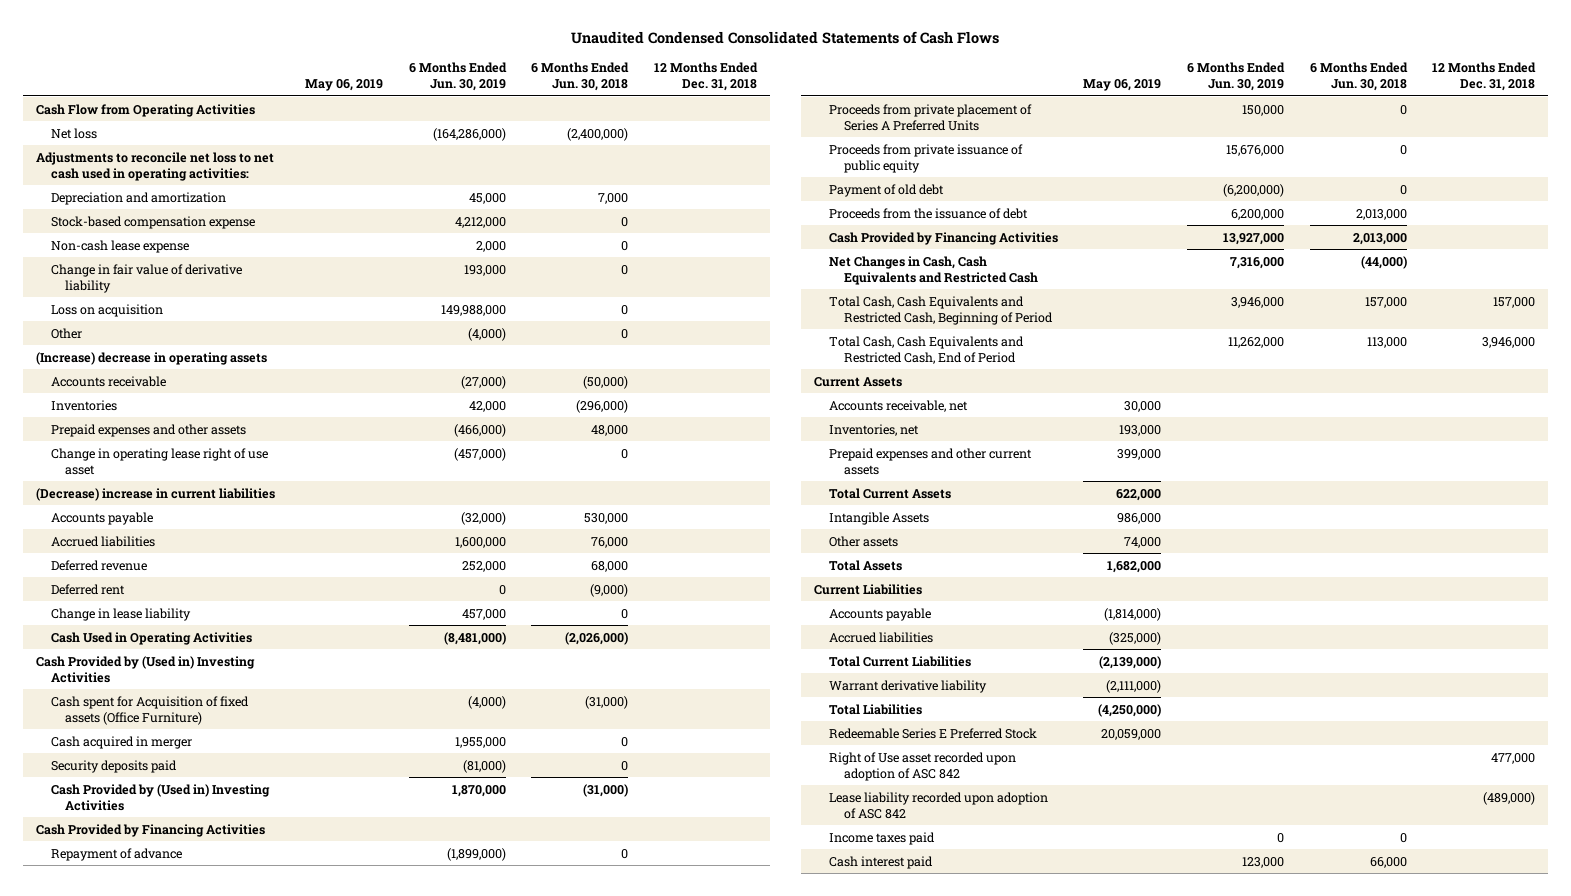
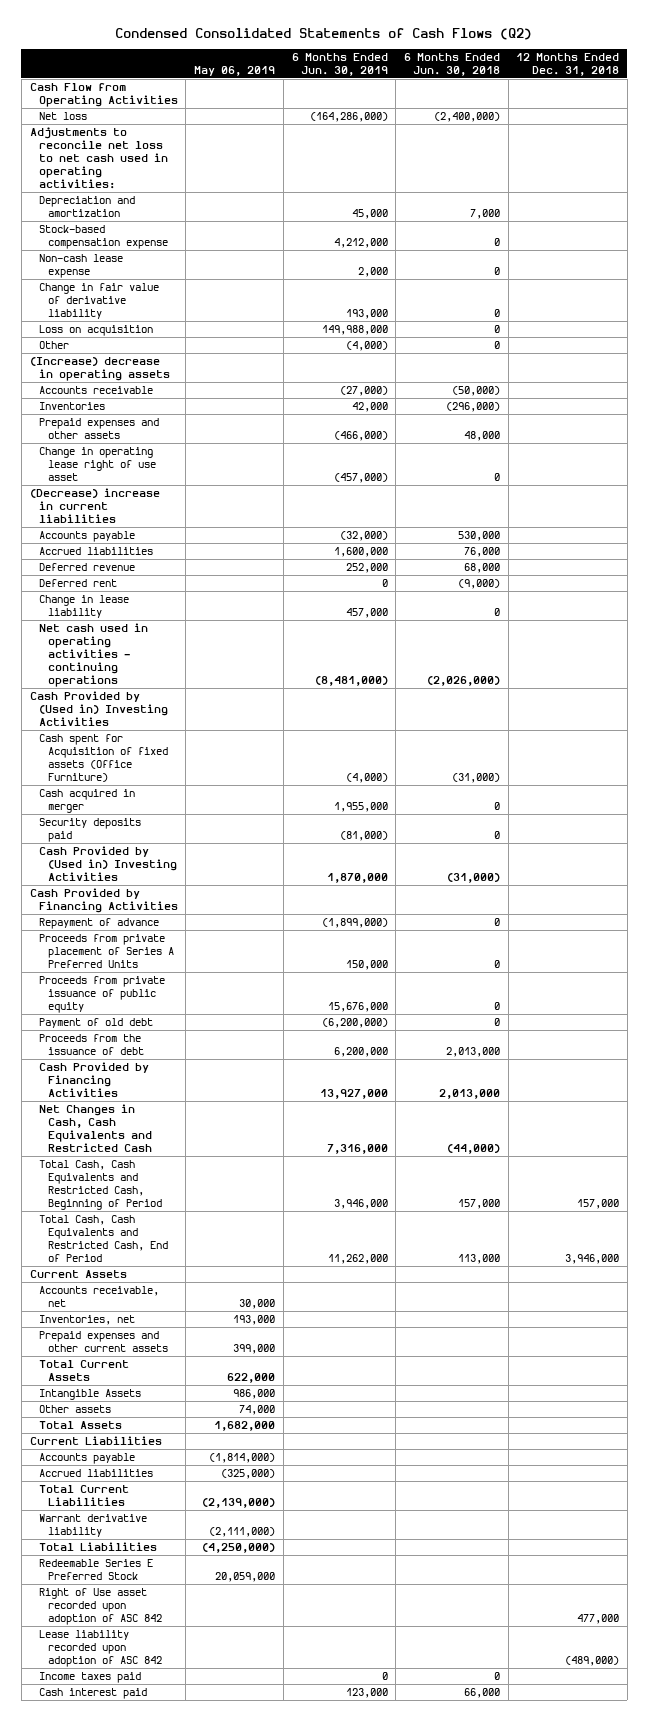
[571,30,1000,44] Unaudited Condensed Consolidated Statements of Cash Flows -> [115,28,533,41] Condensed Consolidated Statements of Cash Flows (Q2)
[50,631,252,645] Cash Used in Operating Activities -> [38,623,148,688] Net cash used in operating activities - continuing operations

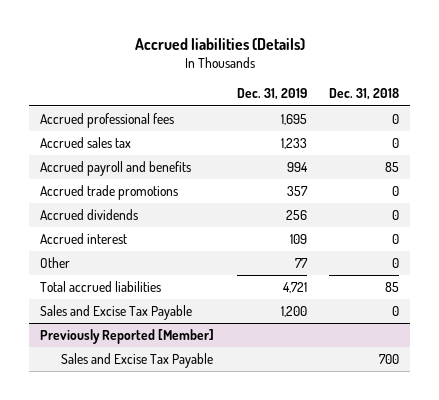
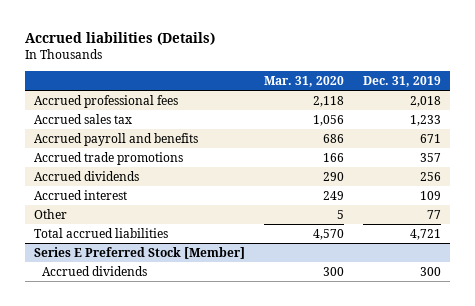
[329,88,400,101] Dec. 31, 2018 -> none
none -> [263,75,344,87] Mar. 31, 2020
[280,114,307,126] 1,695 -> [409,95,441,107] 2,018
[286,162,308,173] 994 -> [419,133,441,143] 671
[40,305,193,321] Sales and Excise Tax Payable -> none
[40,329,215,345] Previously Reported [Member] -> none
[61,353,214,369] Sales and Excise Tax Payable -> none
none -> [34,246,246,259] Series E Preferred Stock [Member]
none -> [42,265,148,276] Accrued dividends

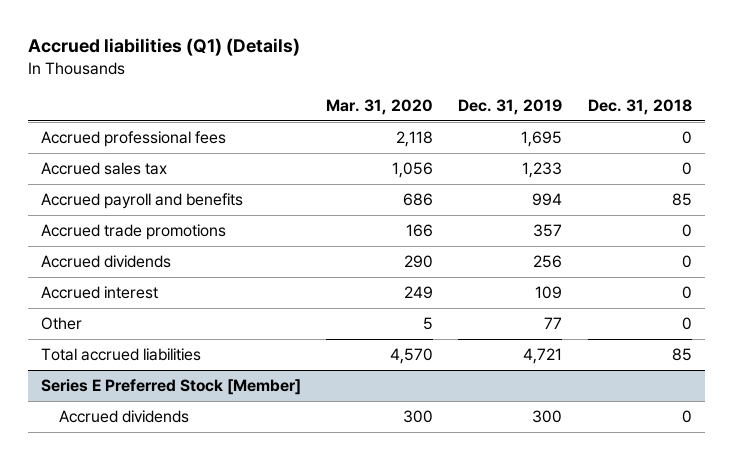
[24,32,215,46] Accrued liabilities (Details) -> [27,38,300,57] Accrued liabilities (Q1) (Details)
none -> [587,98,692,115] Dec. 31, 2018
[409,95,441,107] 2,018 -> [521,131,563,148] 1,695
[419,133,441,143] 671 -> [532,193,563,207] 994

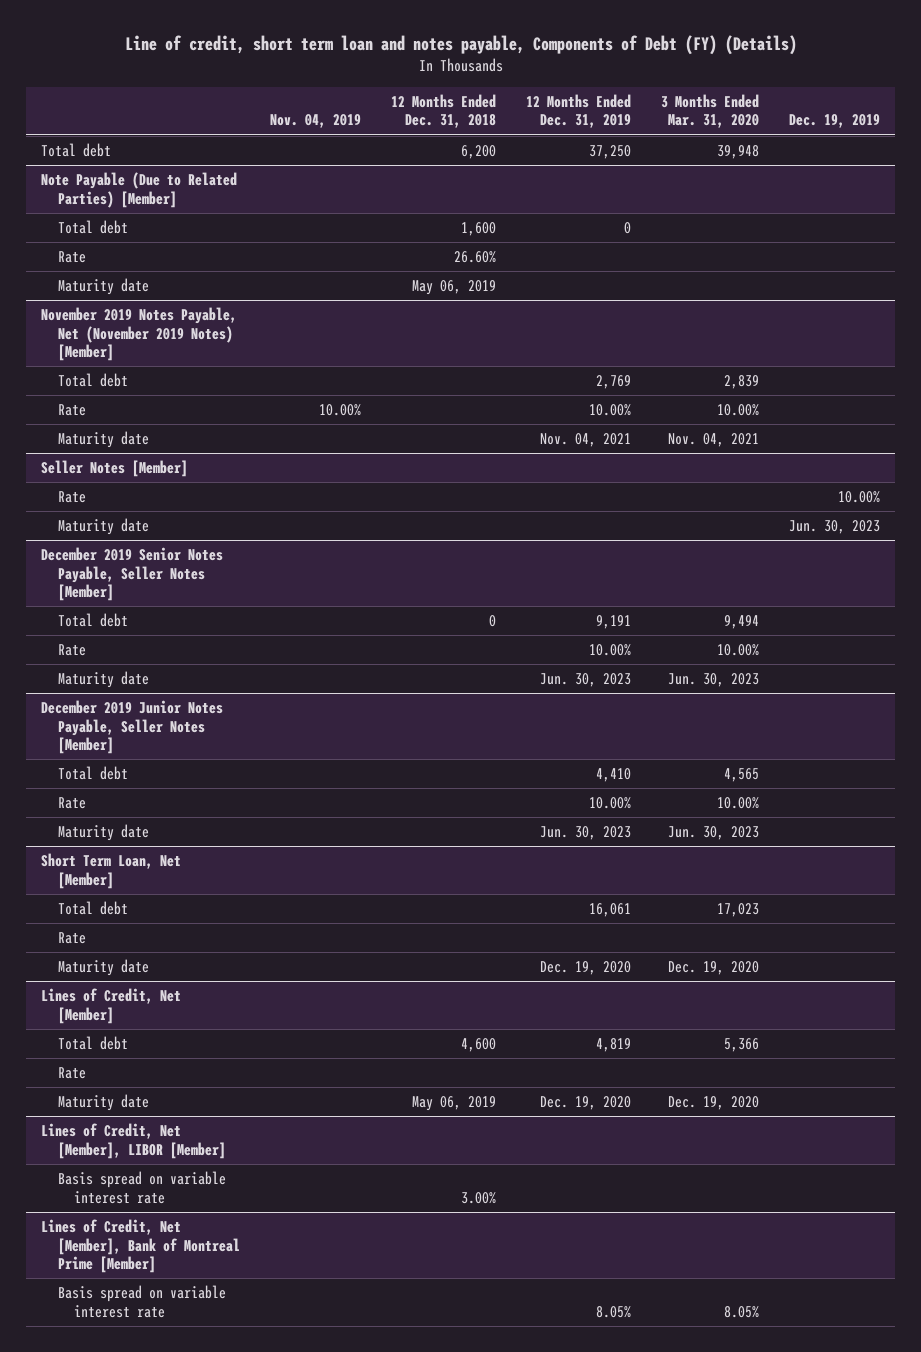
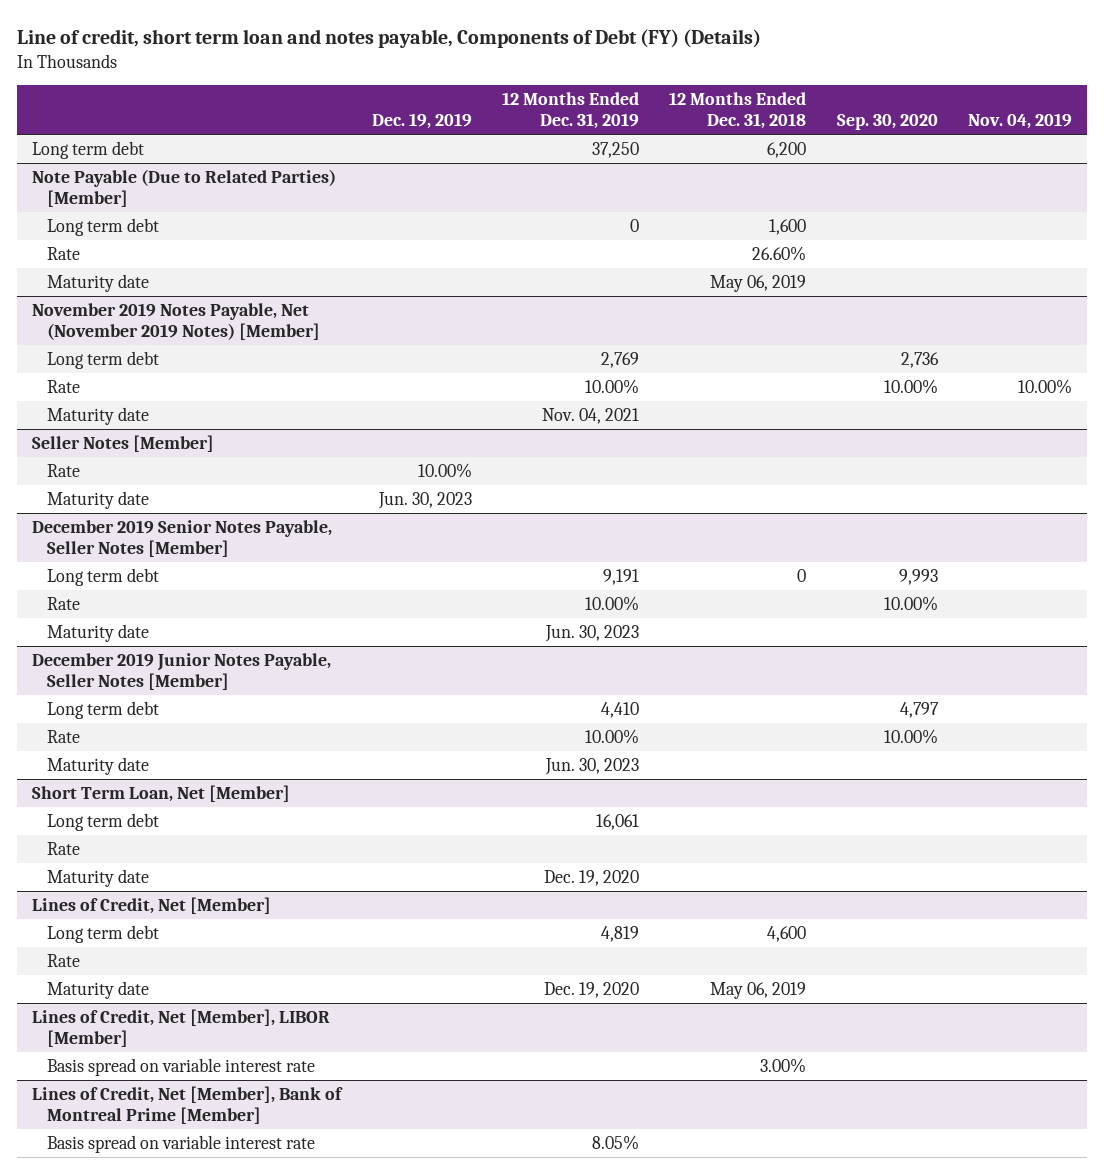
[660,93,759,129] 3 Months Ended Mar. 31, 2020 -> none
none -> [836,113,938,130] Sep. 30, 2020
[41,143,112,158] Total debt -> [32,140,145,159] Long term debt
[57,220,128,235] Total debt -> [46,217,159,236] Long term debt
[57,373,128,388] Total debt -> [46,350,159,369] Long term debt
[57,613,128,628] Total debt -> [46,567,159,586] Long term debt
[57,766,128,781] Total debt -> [46,700,159,719] Long term debt
[57,901,128,916] Total debt -> [46,812,159,831] Long term debt
[57,1036,128,1051] Total debt -> [46,924,159,943] Long term debt

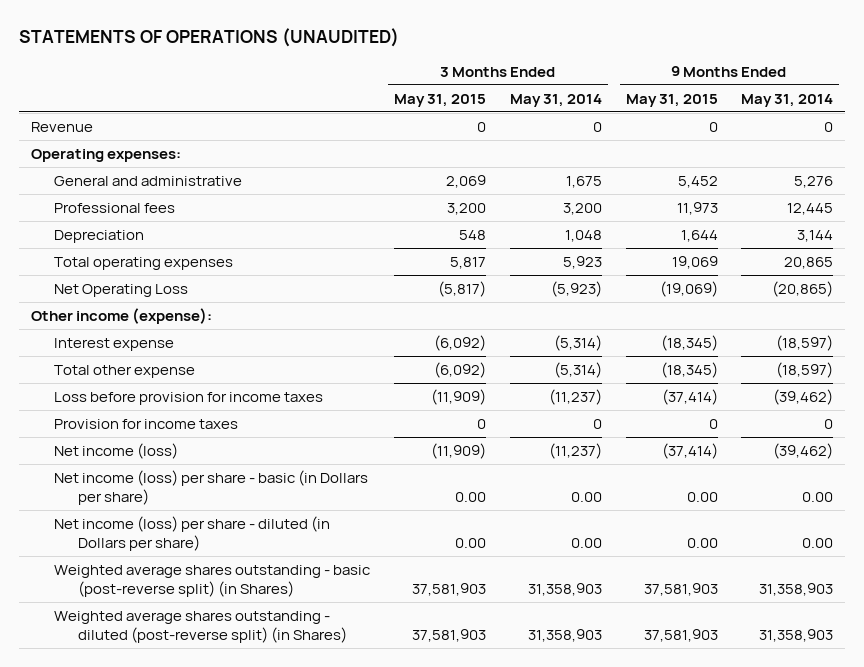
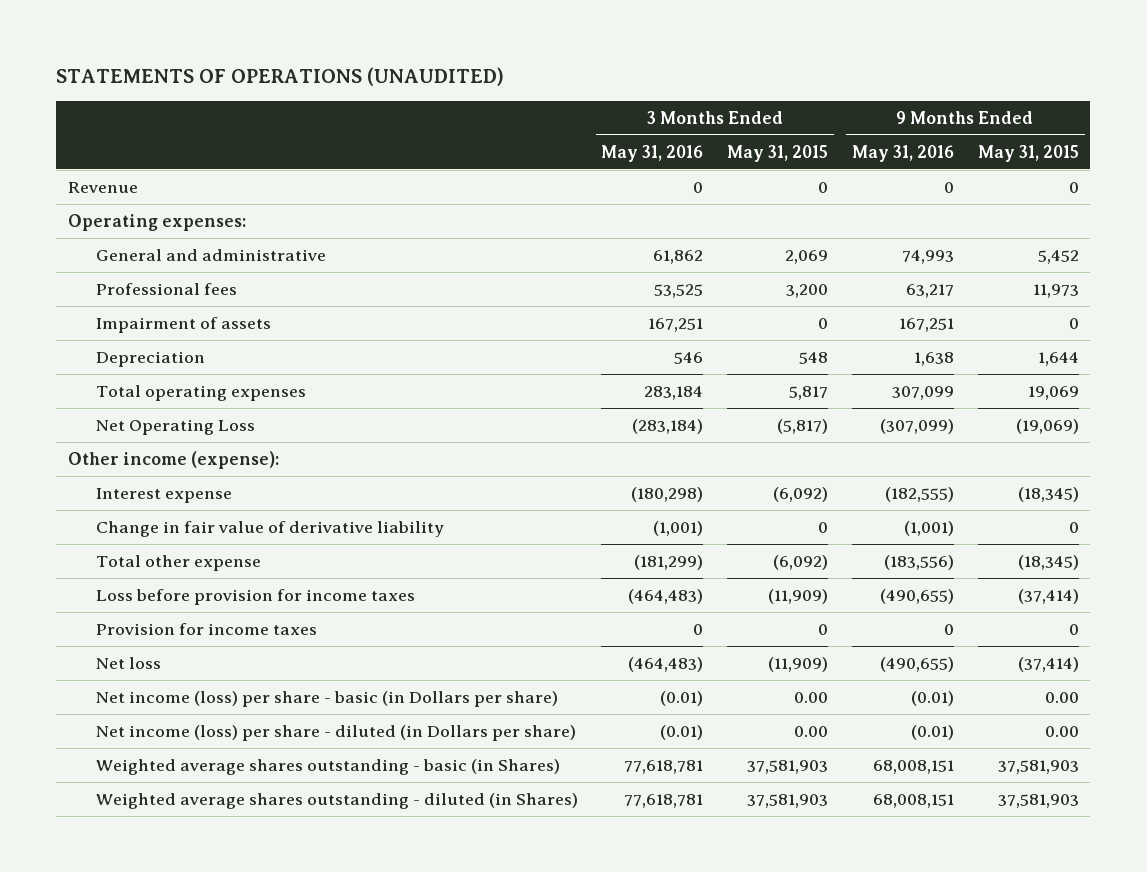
[509,93,602,107] May 31, 2014 -> none
[741,93,834,107] May 31, 2014 -> none
none -> [601,144,704,162] May 31, 2016
none -> [851,144,954,162] May 31, 2016
none -> [95,317,271,334] Impairment of assets
none -> [95,521,444,538] Change in fair value of derivative liability
[54,443,179,460] Net income (loss) -> [95,657,161,670] Net loss
[54,565,371,597] Weighted average shares outstanding - basic (post-reverse split) (in Shares) -> [95,759,560,776] Weighted average shares outstanding - basic (in Shares)
[54,611,348,643] Weighted average shares outstanding - diluted (post-reverse split) (in Shares) -> [95,793,578,810] Weighted average shares outstanding - diluted (in Shares)

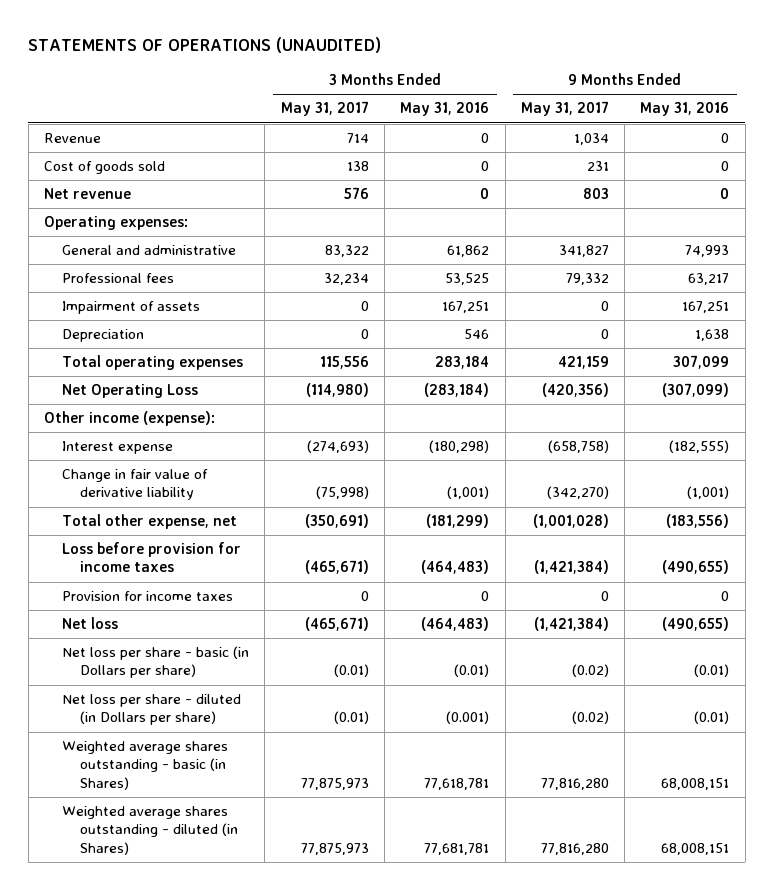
[727,144,829,162] May 31, 2015 -> none
[977,144,1079,162] May 31, 2015 -> none
none -> [280,101,369,117] May 31, 2017
none -> [520,101,609,117] May 31, 2017
none -> [43,161,165,175] Cost of goods sold
none -> [43,188,131,200] Net revenue
[95,555,261,572] Total other expense -> [62,514,238,530] Total other expense, net
[95,691,558,708] Net income (loss) per share - basic (in Dollars per share) -> [62,646,250,679] Net loss per share - basic (in Dollars per share)
[95,725,576,742] Net income (loss) per share - diluted (in Dollars per share) -> [62,694,242,726] Net loss per share - diluted (in Dollars per share)
[660,725,704,741] (0.01) -> [446,711,490,725] (0.001)
[624,794,704,809] 77,618,781 -> [424,842,490,855] 77,681,781

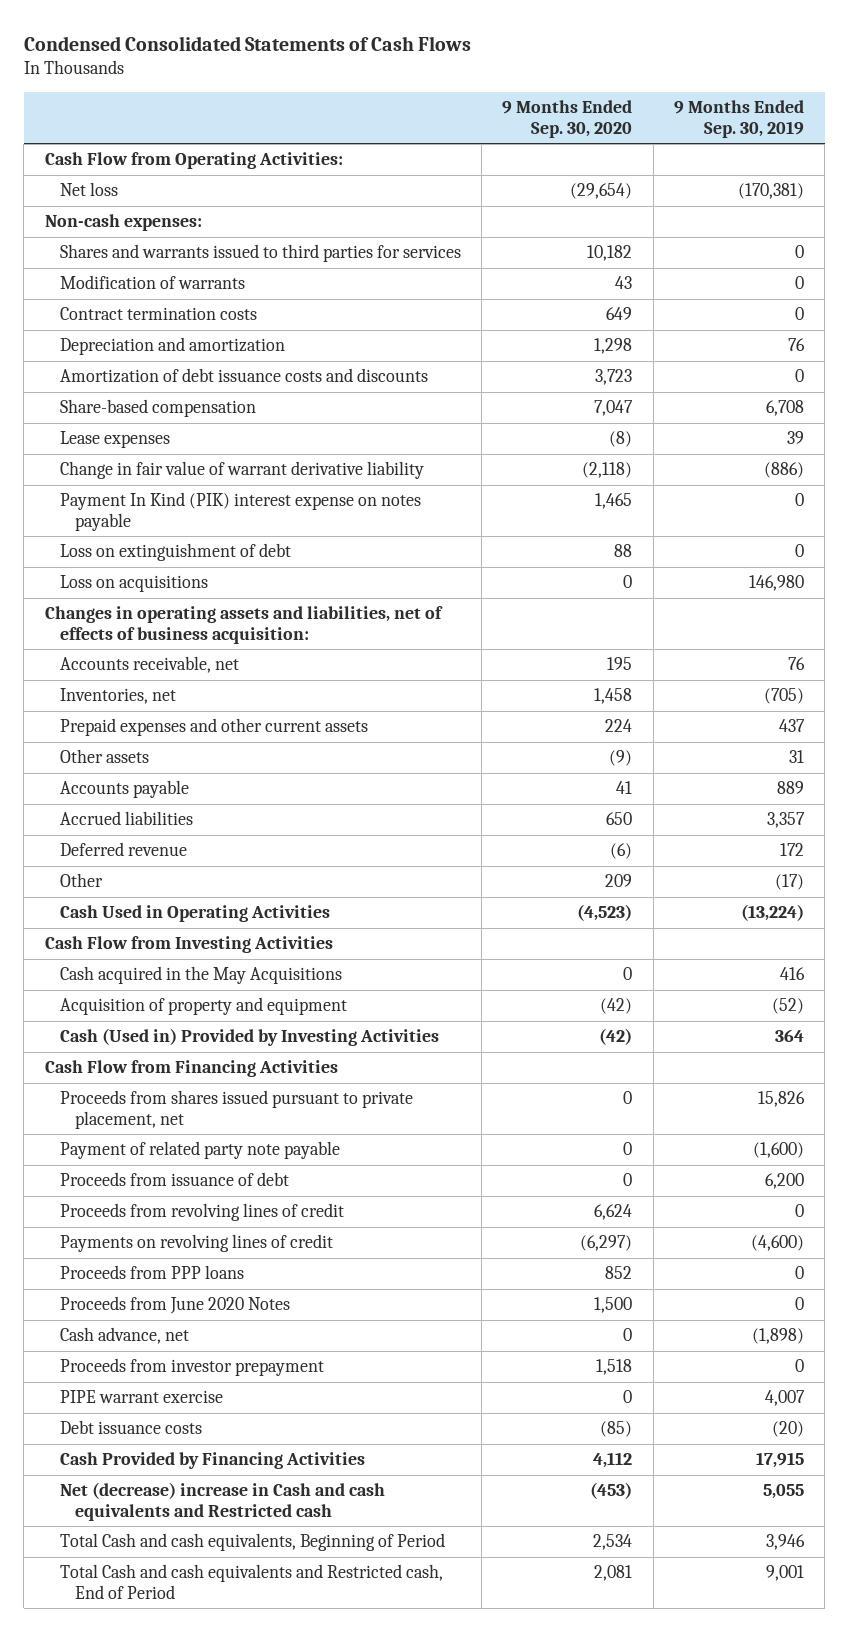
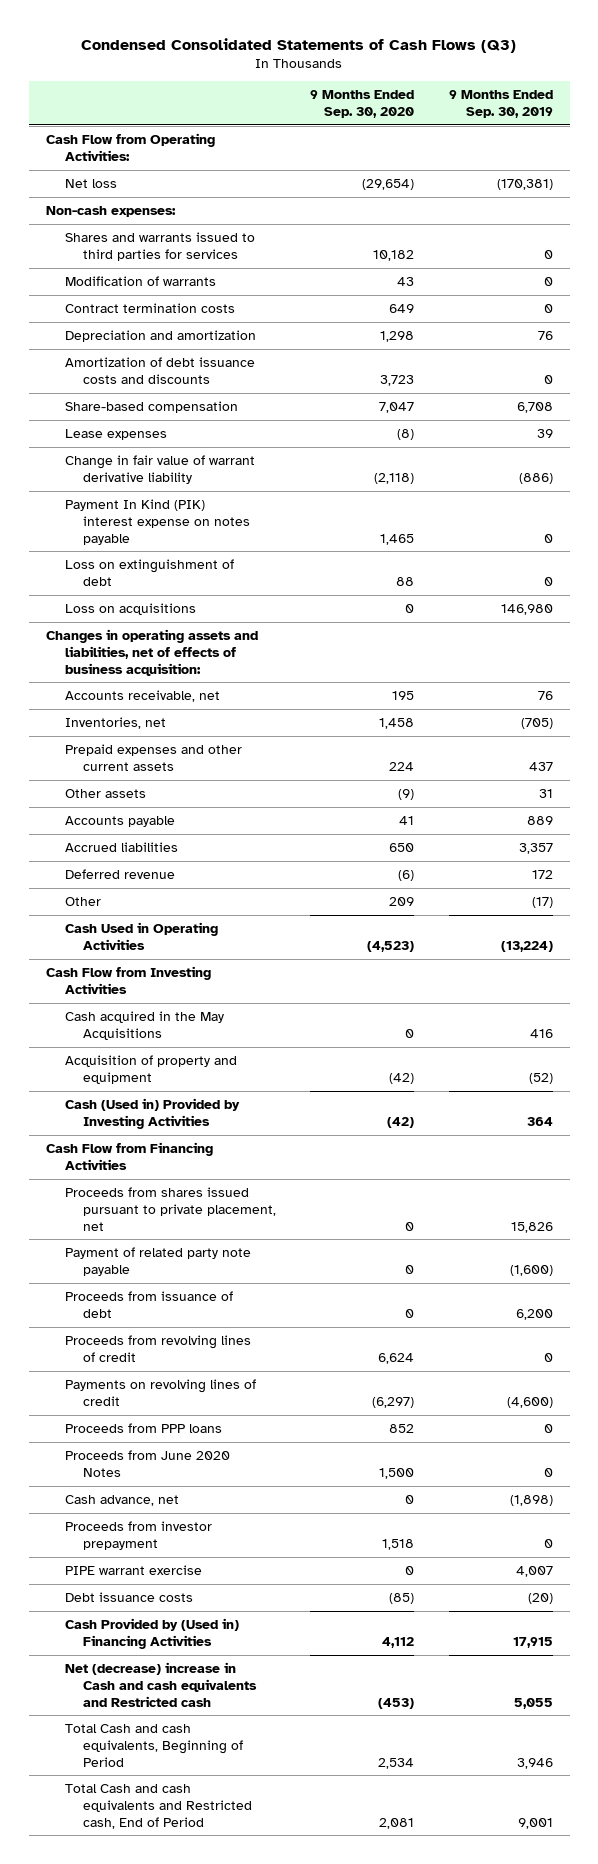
[23,35,471,51] Condensed Consolidated Statements of Cash Flows -> [81,37,517,53] Condensed Consolidated Statements of Cash Flows (Q3)
[59,1452,365,1470] Cash Provided by Financing Activities -> [64,1617,239,1649] Cash Provided by (Used in) Financing Activities

